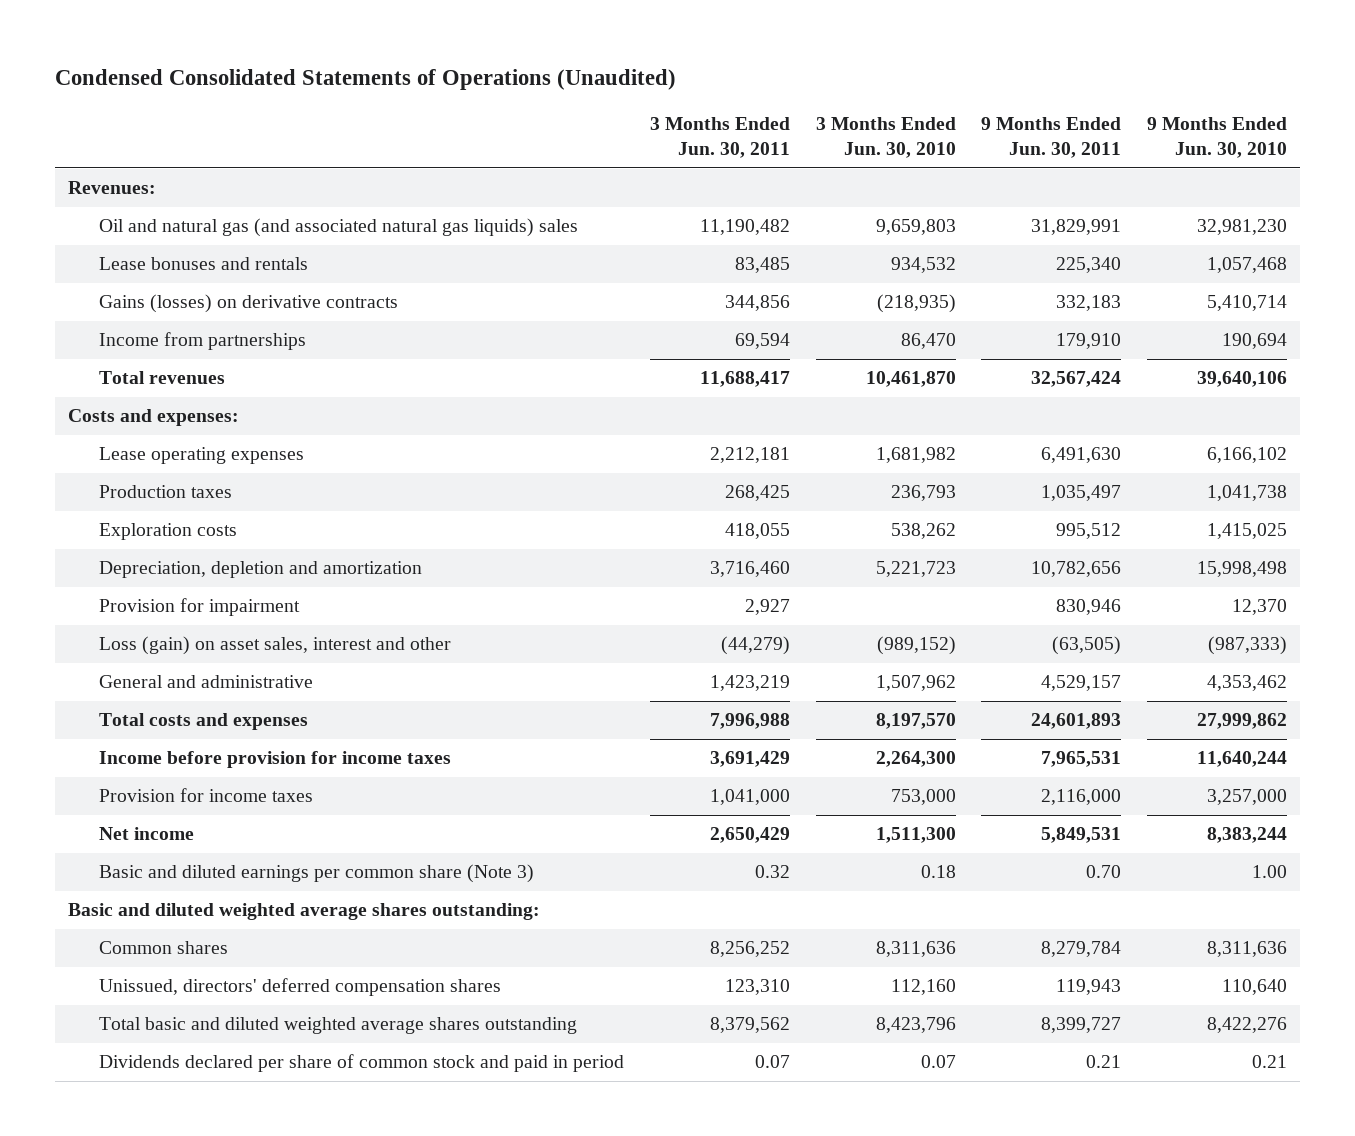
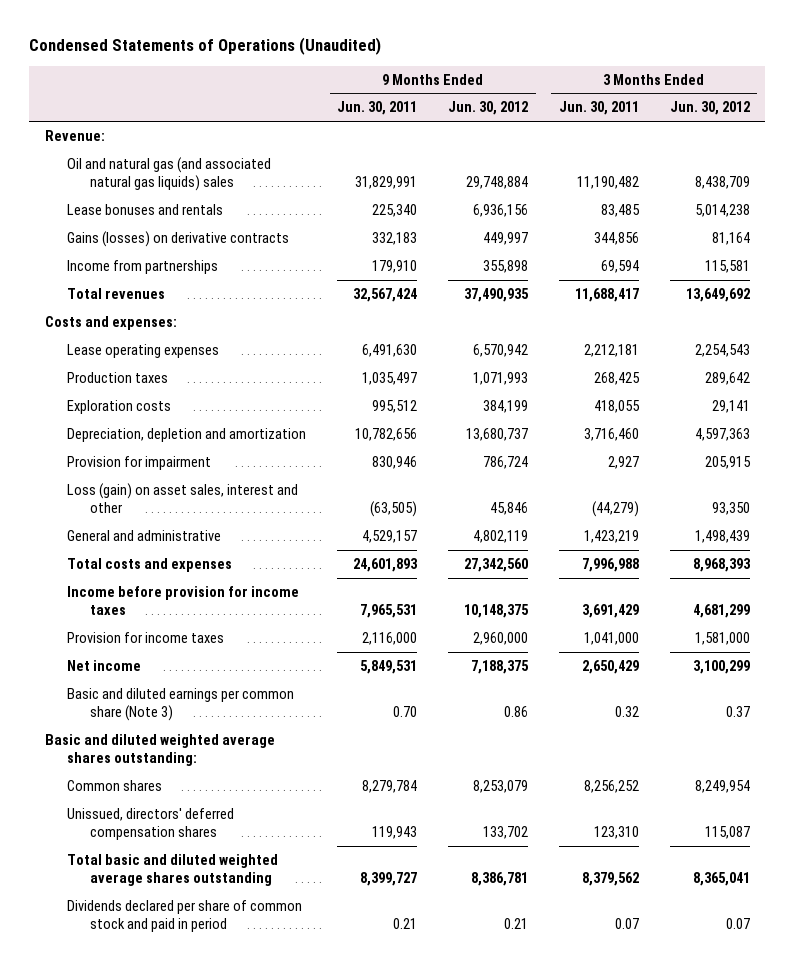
[55,69,677,91] Condensed Consolidated Statements of Operations (Unaudited) -> [29,37,382,56] Condensed Statements of Operations (Unaudited)
[815,117,956,159] 3 Months Ended Jun. 30, 2010 -> none
[1147,117,1288,159] 9 Months Ended Jun. 30, 2010 -> none
none -> [448,101,529,116] Jun. 30, 2012
none -> [669,101,750,116] Jun. 30, 2012
[68,181,157,195] Revenues: -> [44,129,105,141] Revenue:

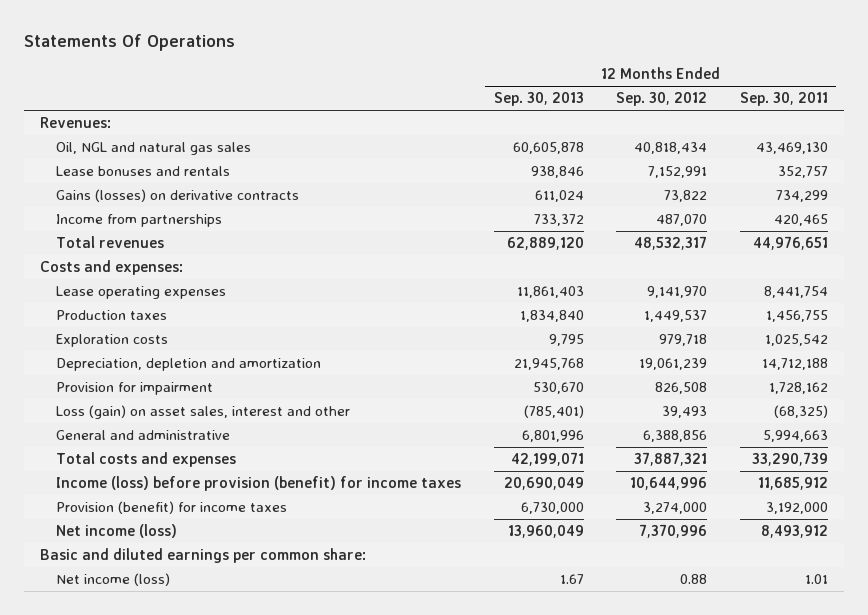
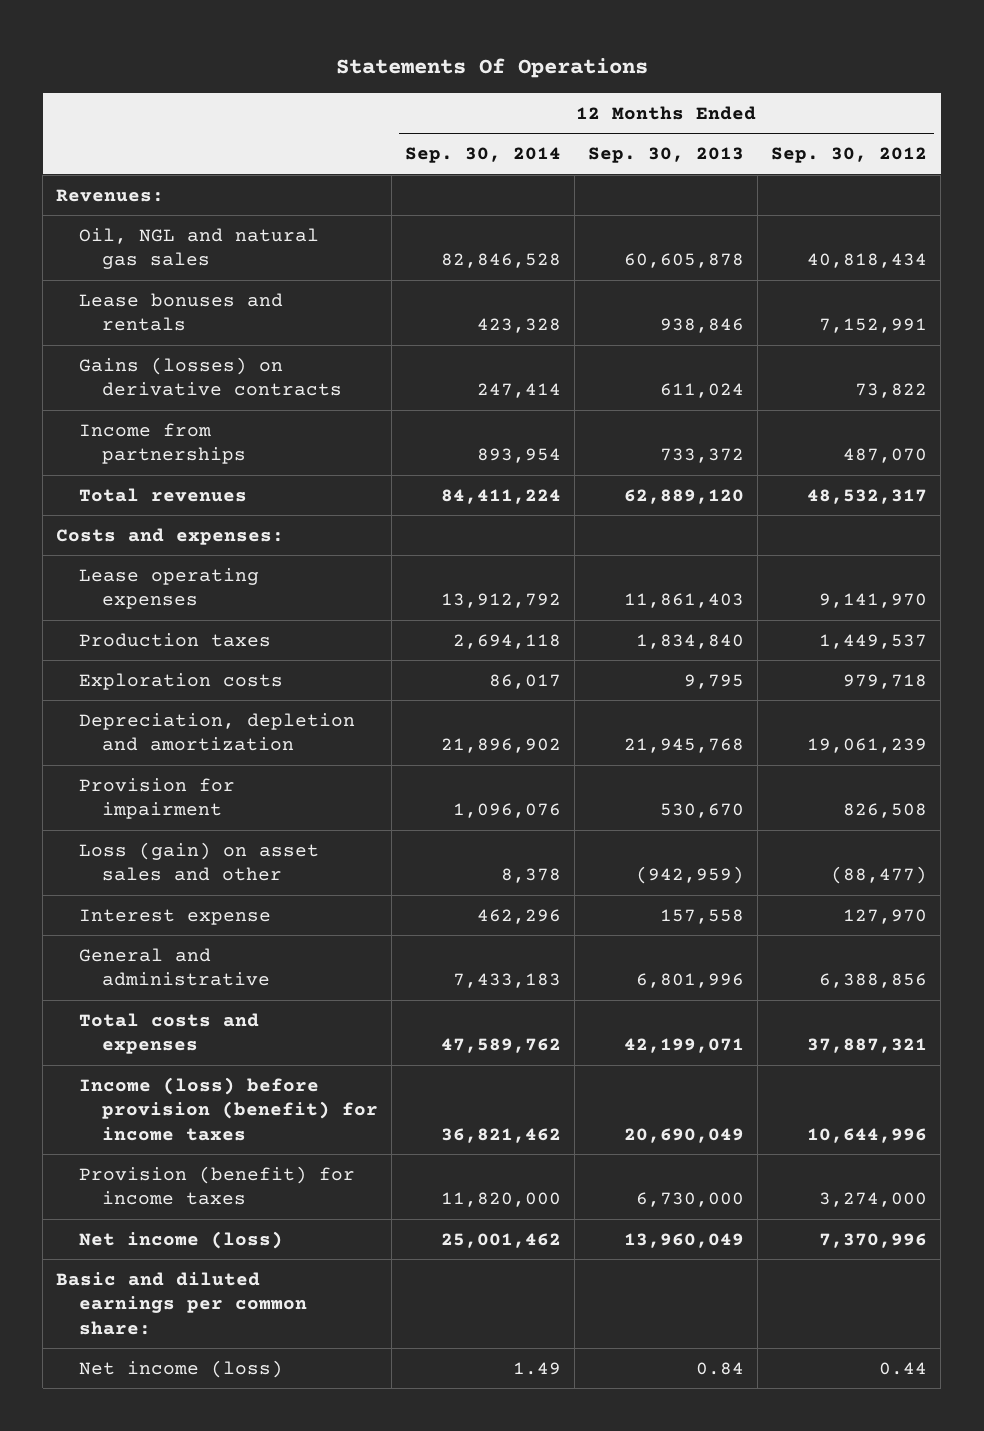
[739,92,828,107] Sep. 30, 2011 -> none
none -> [405,147,562,164] Sep. 30, 2014
[55,405,350,420] Loss (gain) on asset sales, interest and other -> [79,841,320,882] Loss (gain) on asset sales and other
[523,405,584,419] (785,401) -> [636,866,745,885] (942,959)
[662,406,708,419] 39,493 -> [831,866,928,885] (88,477)
none -> [79,908,272,925] Interest expense
[559,574,584,585] 1.67 -> [696,1361,745,1375] 0.84
[680,574,708,585] 0.88 -> [879,1361,928,1375] 0.44

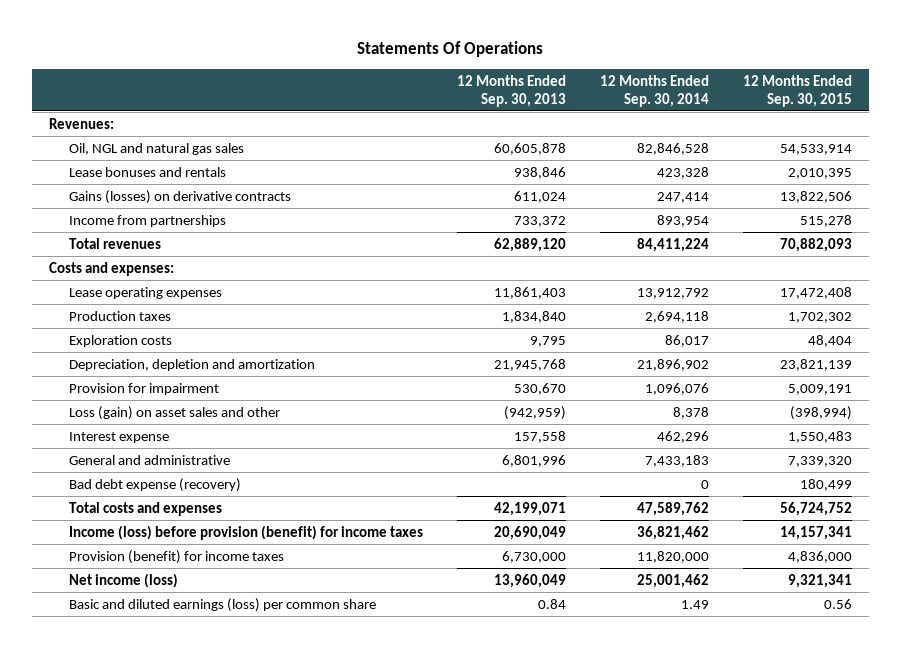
[771,147,928,164] Sep. 30, 2012 -> none
none -> [743,74,853,107] 12 Months Ended Sep. 30, 2015
none -> [69,477,242,492] Bad debt expense (recovery)
[56,1271,308,1335] Basic and diluted earnings per common share: -> none
[79,1359,284,1378] Net income (loss) -> [69,597,377,612] Basic and diluted earnings (loss) per common share

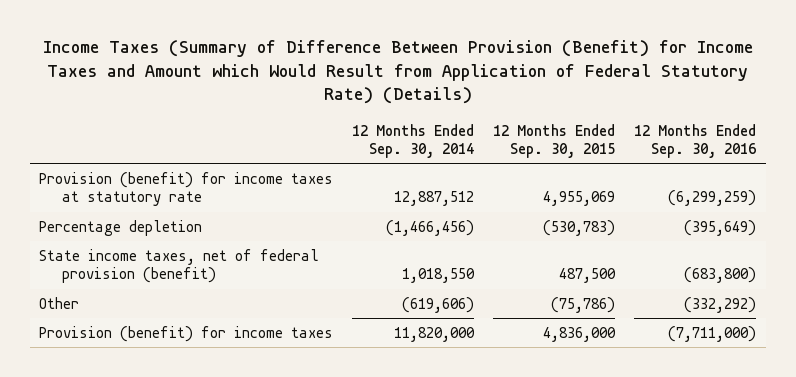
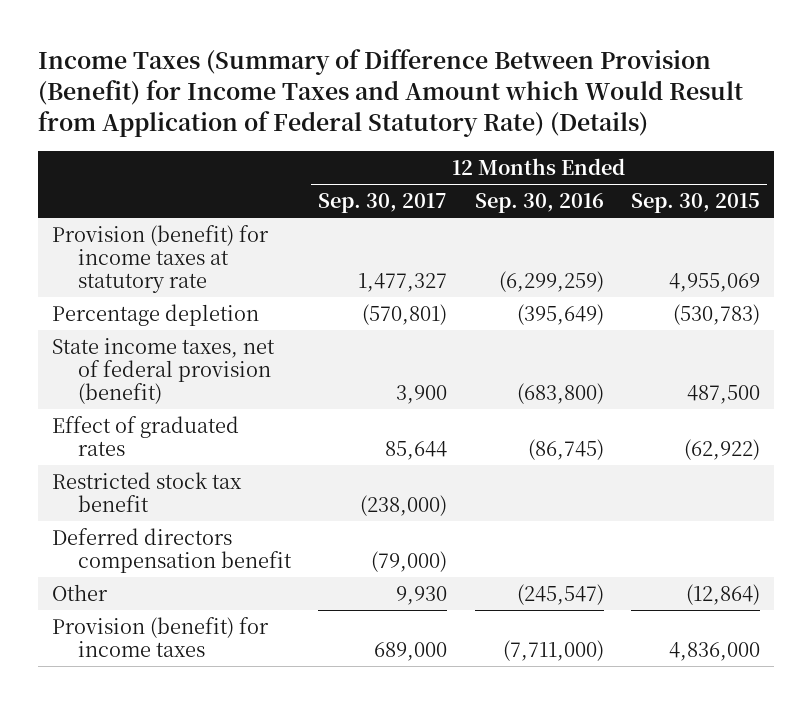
[352,123,475,158] 12 Months Ended Sep. 30, 2014 -> none
none -> [318,193,448,214] Sep. 30, 2017
none -> [51,415,239,456] Effect of graduated rates
none -> [51,471,242,512] Restricted stock tax benefit
none -> [51,527,292,573] Deferred directors compensation benefit
[551,296,616,313] (75,786) -> [686,583,761,605] (12,864)
[684,296,757,313] (332,292) -> [516,583,604,605] (245,547)

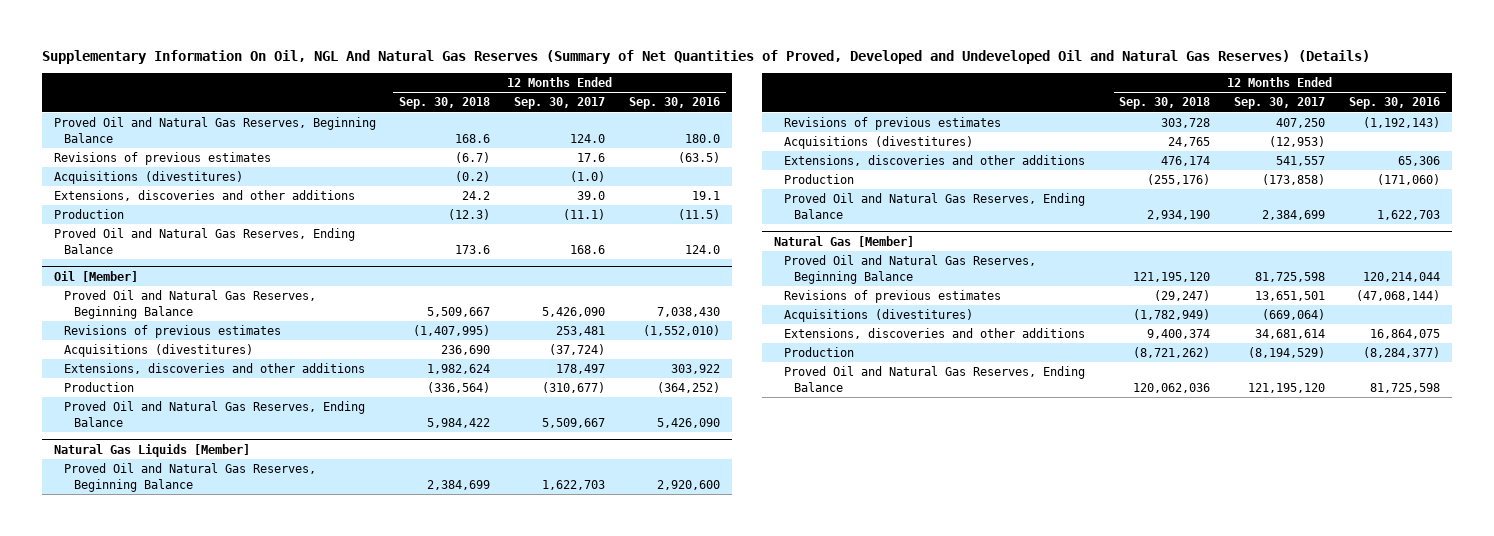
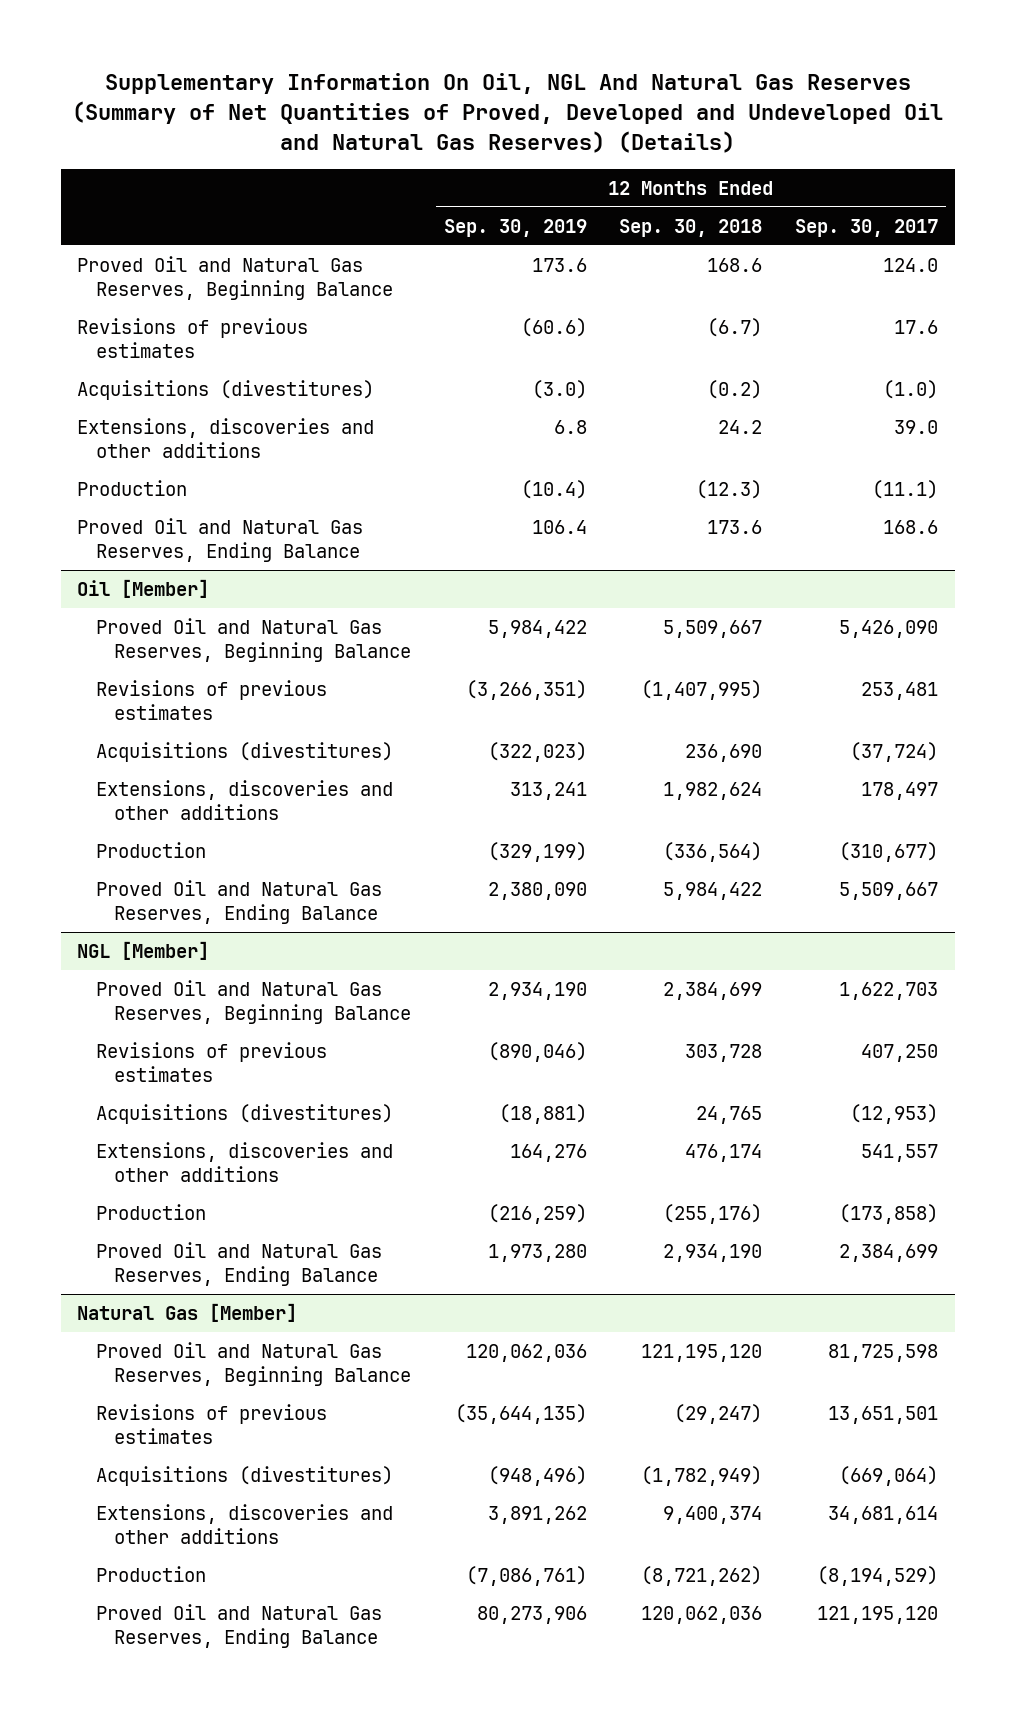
[628,97,720,110] Sep. 30, 2016 -> none
none -> [443,218,587,237] Sep. 30, 2019
[53,444,250,458] Natural Gas Liquids [Member] -> [76,940,209,960] NGL [Member]

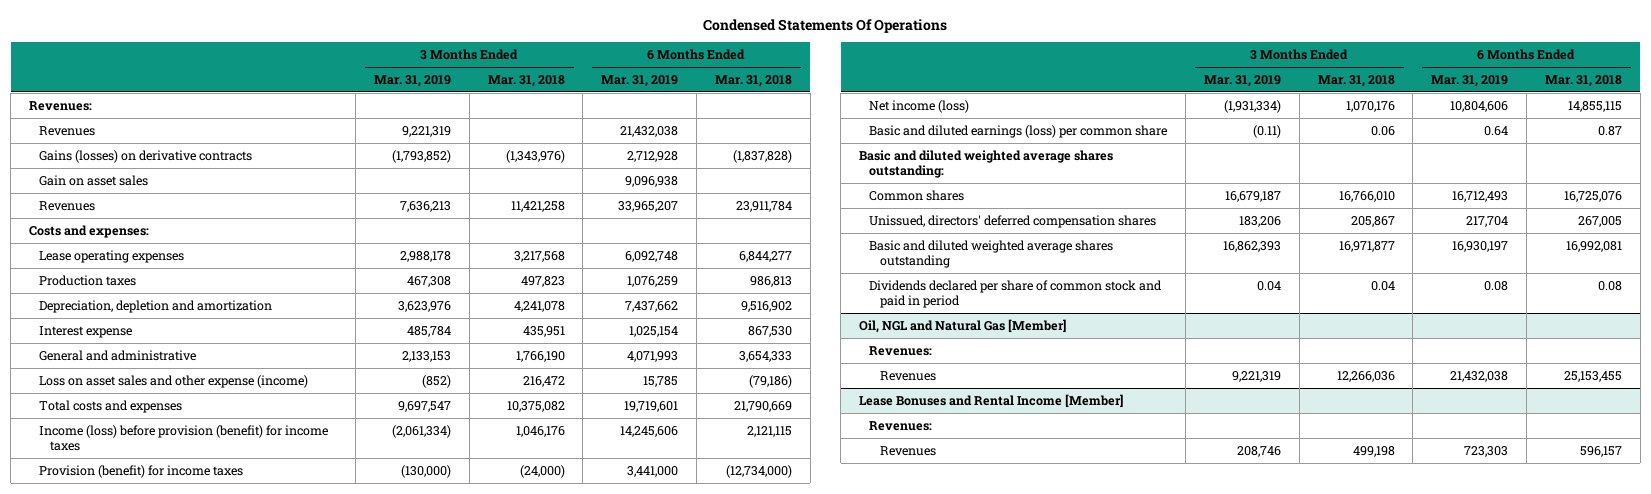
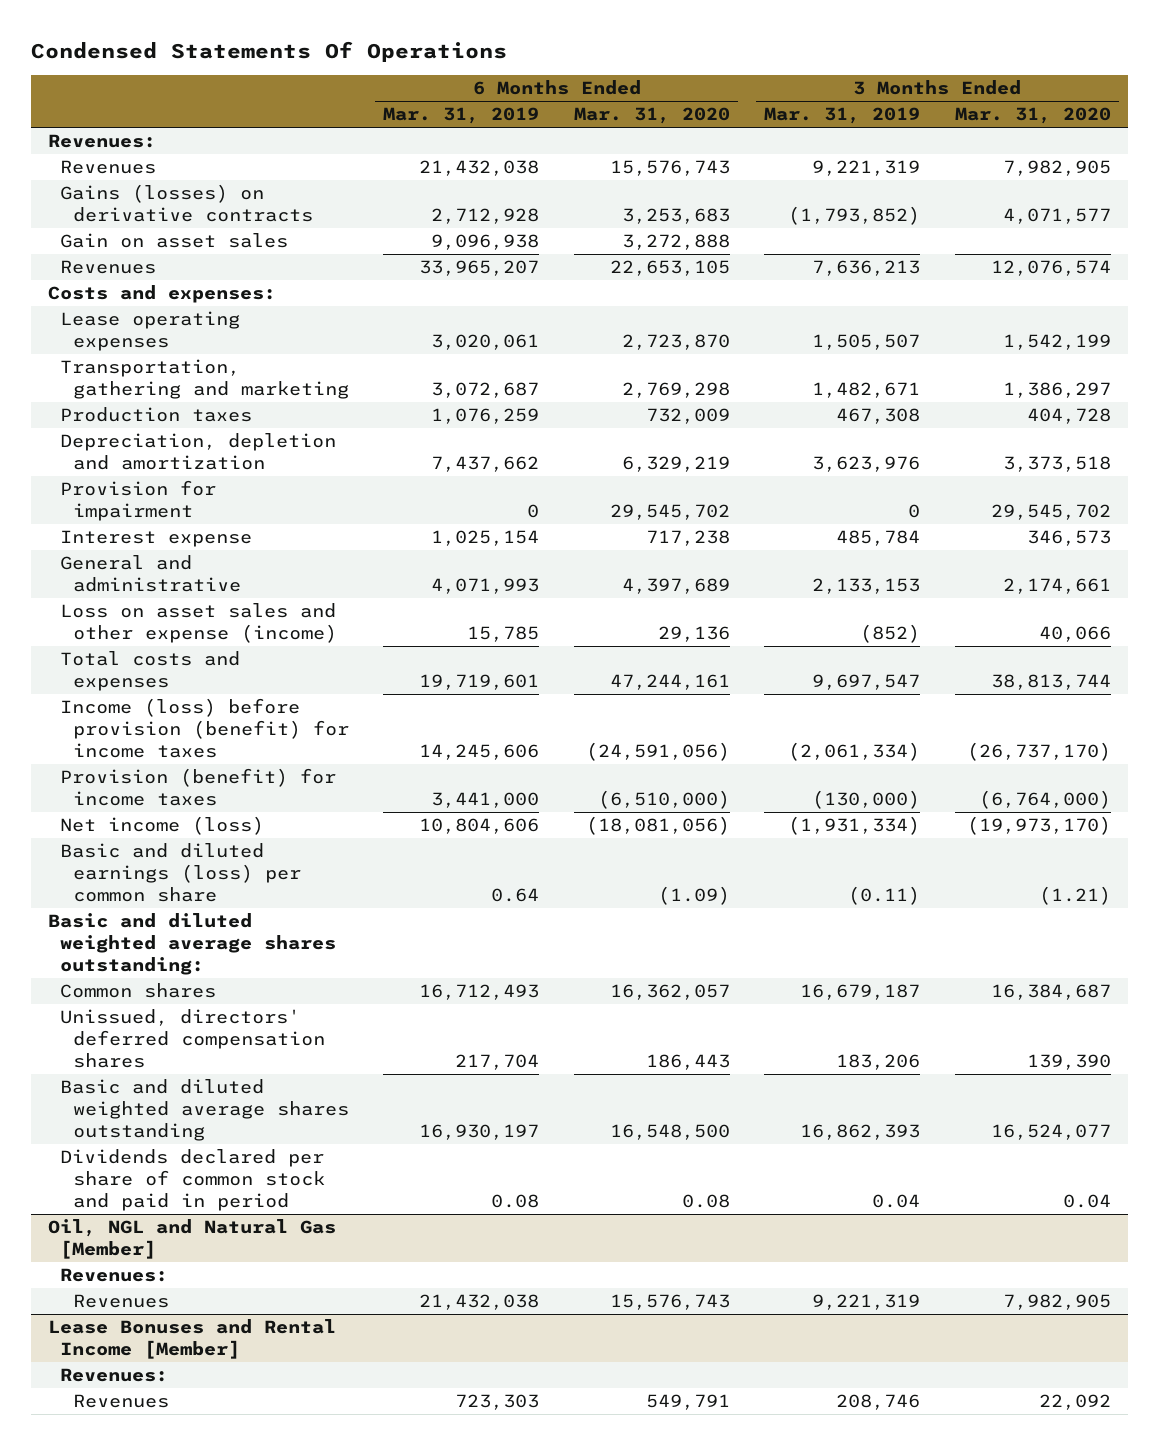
[487,74,565,87] Mar. 31, 2018 -> none
[714,74,792,87] Mar. 31, 2018 -> none
none -> [573,107,730,125] Mar. 31, 2020
none -> [954,107,1111,125] Mar. 31, 2020
[400,250,452,262] 2,988,178 -> [812,334,921,351] 1,505,507
[625,250,679,262] 6,092,748 -> [431,334,540,351] 3,020,061
none -> [60,359,349,400] Transportation, gathering and marketing
none -> [60,480,217,522] Provision for impairment

